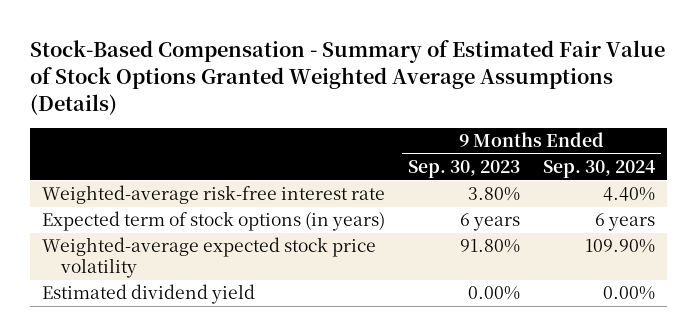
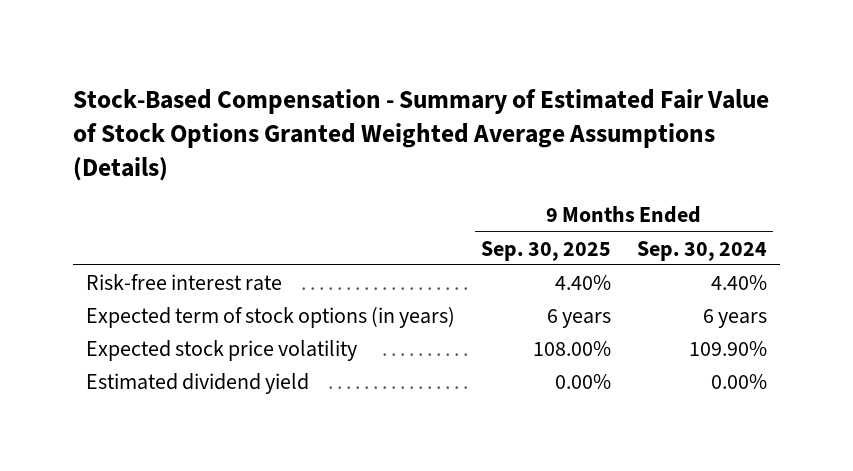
[407,160,520,179] Sep. 30, 2023 -> none
none -> [480,240,611,261] Sep. 30, 2025
[41,185,385,205] Weighted-average risk-free interest rate -> [86,273,283,291] Risk-free interest rate
[41,237,376,279] Weighted-average expected stock price volatility -> [86,339,358,361] Expected stock price volatility

